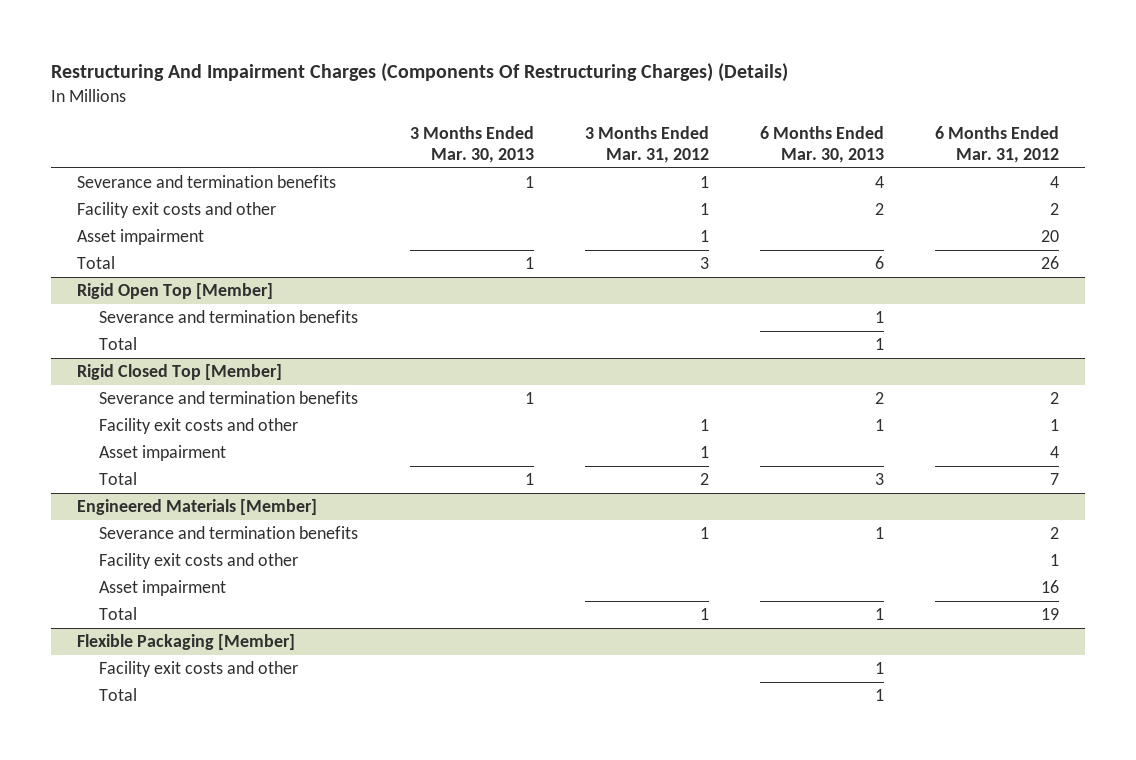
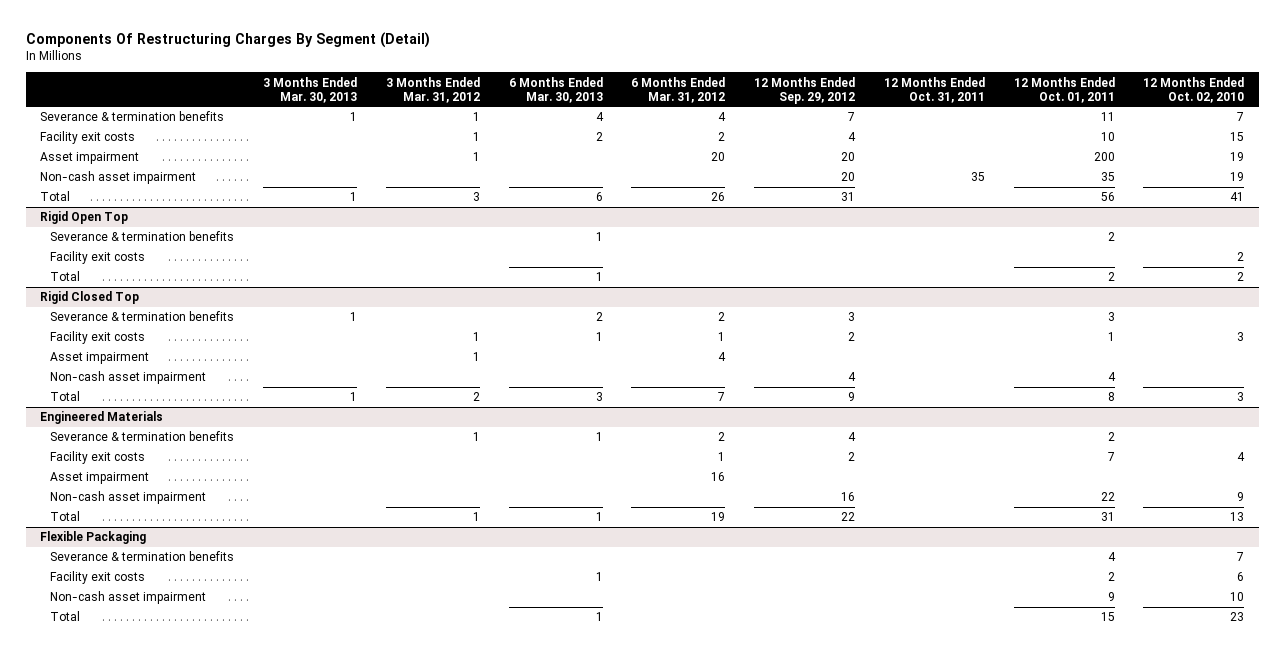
[51,63,789,83] Restructuring And Impairment Charges (Components Of Restructuring Charges) (Details) -> [25,32,430,49] Components Of Restructuring Charges By Segment (Detail)
none -> [754,76,856,104] 12 Months Ended Sep. 29, 2012
none -> [883,76,985,103] 12 Months Ended Oct. 31, 2011
none -> [1013,76,1115,103] 12 Months Ended Oct. 01, 2011
none -> [1143,76,1245,103] 12 Months Ended Oct. 02, 2010
[76,175,336,189] Severance and termination benefits -> [40,111,225,122] Severance & termination benefits
[76,202,276,219] Facility exit costs and other -> [40,131,136,145] Facility exit costs
none -> [40,171,197,185] Non-cash asset impairment
[76,283,273,300] Rigid Open Top [Member] -> [40,211,129,225] Rigid Open Top
[99,310,359,324] Severance and termination benefits -> [50,231,235,242] Severance & termination benefits
none -> [50,251,146,265] Facility exit costs
[76,364,282,381] Rigid Closed Top [Member] -> [40,291,140,305] Rigid Closed Top
[99,391,359,405] Severance and termination benefits -> [50,311,235,322] Severance & termination benefits
[99,418,299,435] Facility exit costs and other -> [50,331,146,345] Facility exit costs
none -> [50,371,207,385] Non-cash asset impairment
[76,499,317,516] Engineered Materials [Member] -> [40,411,164,425] Engineered Materials
[99,526,359,540] Severance and termination benefits -> [50,431,235,442] Severance & termination benefits
[99,553,299,570] Facility exit costs and other -> [50,451,146,465] Facility exit costs
none -> [50,491,207,505] Non-cash asset impairment
[76,634,295,651] Flexible Packaging [Member] -> [40,531,147,545] Flexible Packaging
none -> [50,551,235,562] Severance & termination benefits
[99,661,299,678] Facility exit costs and other -> [50,571,146,585] Facility exit costs
none -> [50,591,207,605] Non-cash asset impairment

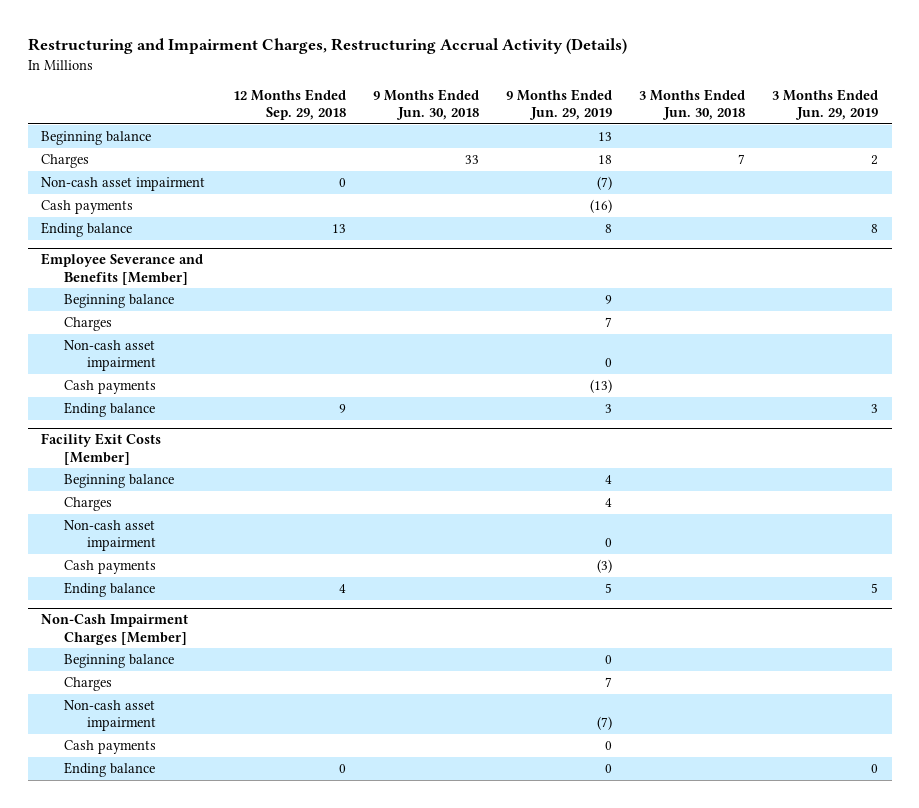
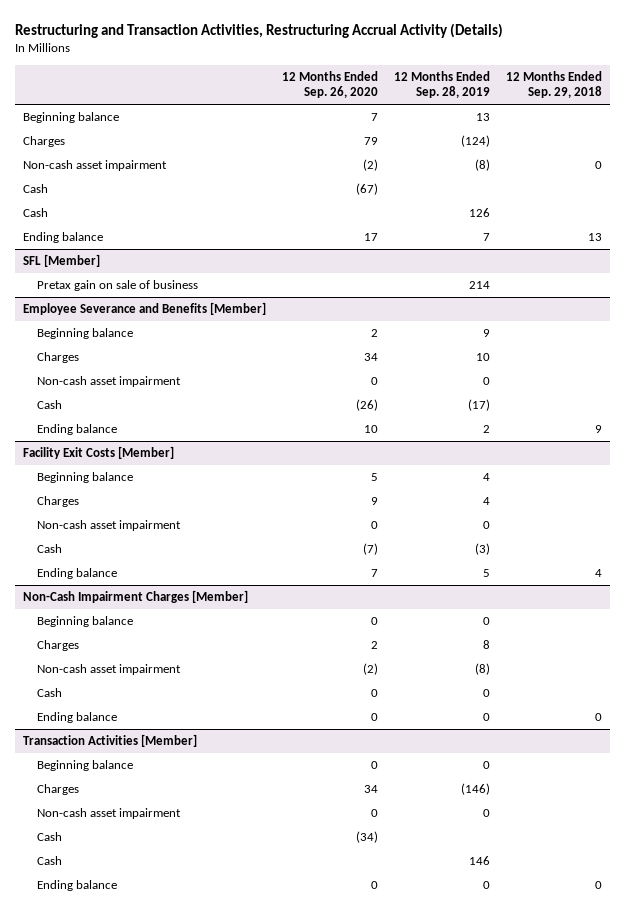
[27,38,627,55] Restructuring and Impairment Charges, Restructuring Accrual Activity (Details) -> [15,22,504,38] Restructuring and Transaction Activities, Restructuring Accrual Activity (Details)
[372,88,479,121] 9 Months Ended Jun. 30, 2018 -> none
[505,88,612,121] 9 Months Ended Jun. 29, 2019 -> none
[638,88,745,121] 3 Months Ended Jun. 30, 2018 -> none
[771,88,878,121] 3 Months Ended Jun. 29, 2019 -> none
none -> [282,71,379,99] 12 Months Ended Sep. 26, 2020
none -> [394,71,491,99] 12 Months Ended Sep. 28, 2019
[41,199,134,214] Cash payments -> [23,184,49,194] Cash
none -> [23,208,49,218] Cash
none -> [23,254,101,268] SFL [Member]
none -> [37,280,199,292] Pretax gain on sale of business
[64,379,157,394] Cash payments -> [37,400,63,410] Cash
[64,559,157,574] Cash payments -> [37,544,63,554] Cash
[64,739,157,754] Cash payments -> [37,688,63,698] Cash
none -> [23,734,198,748] Transaction Activities [Member]
none -> [37,760,134,772] Beginning balance
none -> [37,784,80,796] Charges
none -> [37,808,182,820] Non-cash asset impairment
none -> [37,832,63,842] Cash
none -> [37,856,63,866] Cash
none -> [37,880,118,892] Ending balance

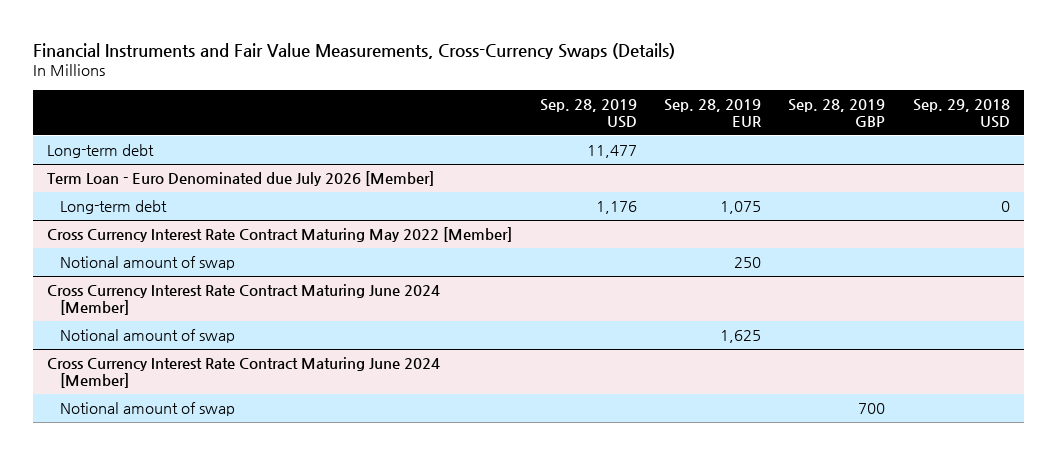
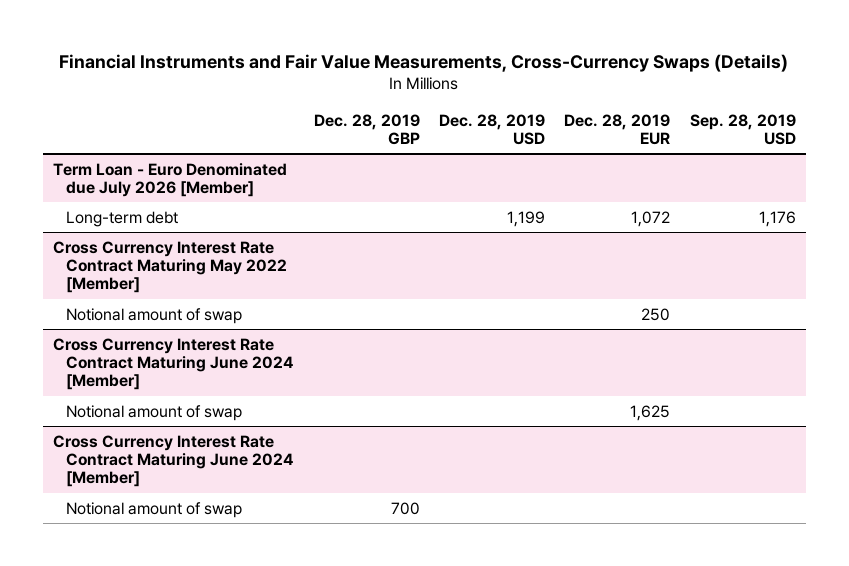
[664,98,763,128] Sep. 28, 2019 EUR -> none
[788,98,886,128] Sep. 28, 2019 GBP -> none
[912,98,1010,129] Sep. 29, 2018 USD -> none
none -> [313,113,420,145] Dec. 28, 2019 GBP
none -> [439,113,546,145] Dec. 28, 2019 USD
none -> [564,113,671,145] Dec. 28, 2019 EUR
[47,144,155,159] Long-term debt -> none

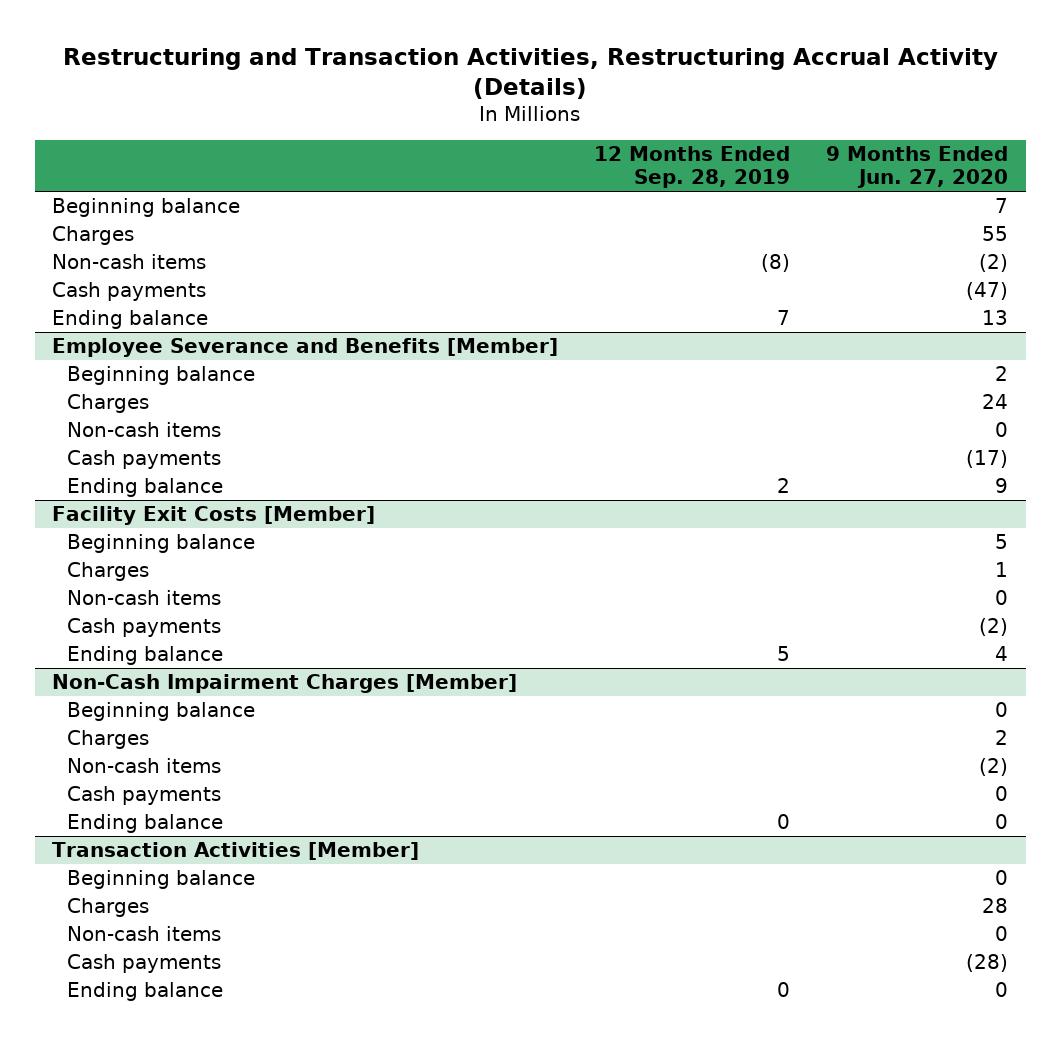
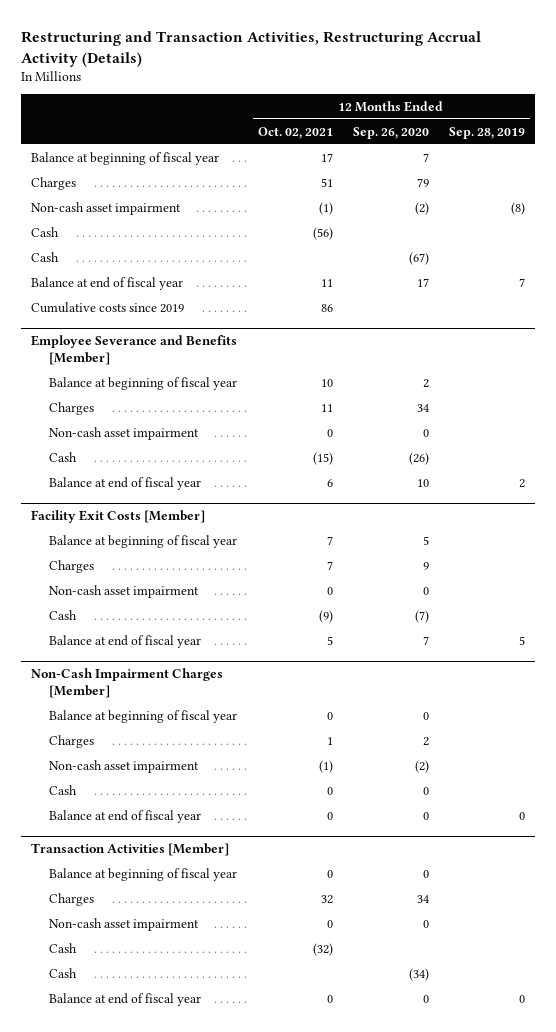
[826,146,1009,189] 9 Months Ended Jun. 27, 2020 -> none
none -> [257,126,333,139] Oct. 02, 2021
none -> [352,126,429,139] Sep. 26, 2020
[52,198,241,218] Beginning balance -> [31,151,220,165] Balance at beginning of fiscal year
[52,254,207,270] Non-cash items -> [31,201,182,215] Non-cash asset impairment
[52,282,207,302] Cash payments -> [31,226,60,237] Cash
none -> [31,251,60,262] Cash
[52,310,209,330] Ending balance -> [31,276,184,290] Balance at end of fiscal year
none -> [31,301,185,313] Cumulative costs since 2019
[67,366,256,386] Beginning balance -> [49,376,238,390] Balance at beginning of fiscal year
[67,422,222,438] Non-cash items -> [49,426,200,440] Non-cash asset impairment
[67,450,222,470] Cash payments -> [49,451,78,462] Cash
[67,478,224,498] Ending balance -> [49,476,202,490] Balance at end of fiscal year
[67,534,256,554] Beginning balance -> [49,534,238,548] Balance at beginning of fiscal year
[67,590,222,606] Non-cash items -> [49,584,200,598] Non-cash asset impairment
[67,618,222,638] Cash payments -> [49,609,78,620] Cash
[67,646,224,666] Ending balance -> [49,634,202,648] Balance at end of fiscal year
[67,702,256,722] Beginning balance -> [49,709,238,723] Balance at beginning of fiscal year
[67,758,222,774] Non-cash items -> [49,759,200,773] Non-cash asset impairment
[67,786,222,806] Cash payments -> [49,784,78,795] Cash
[67,814,224,834] Ending balance -> [49,809,202,823] Balance at end of fiscal year
[67,870,256,890] Beginning balance -> [49,867,238,881] Balance at beginning of fiscal year
[67,926,222,942] Non-cash items -> [49,917,200,931] Non-cash asset impairment
[67,954,222,974] Cash payments -> [49,942,78,953] Cash
none -> [49,967,78,978] Cash
[67,982,224,1002] Ending balance -> [49,992,202,1006] Balance at end of fiscal year

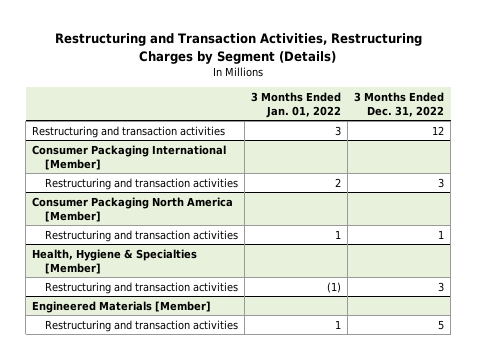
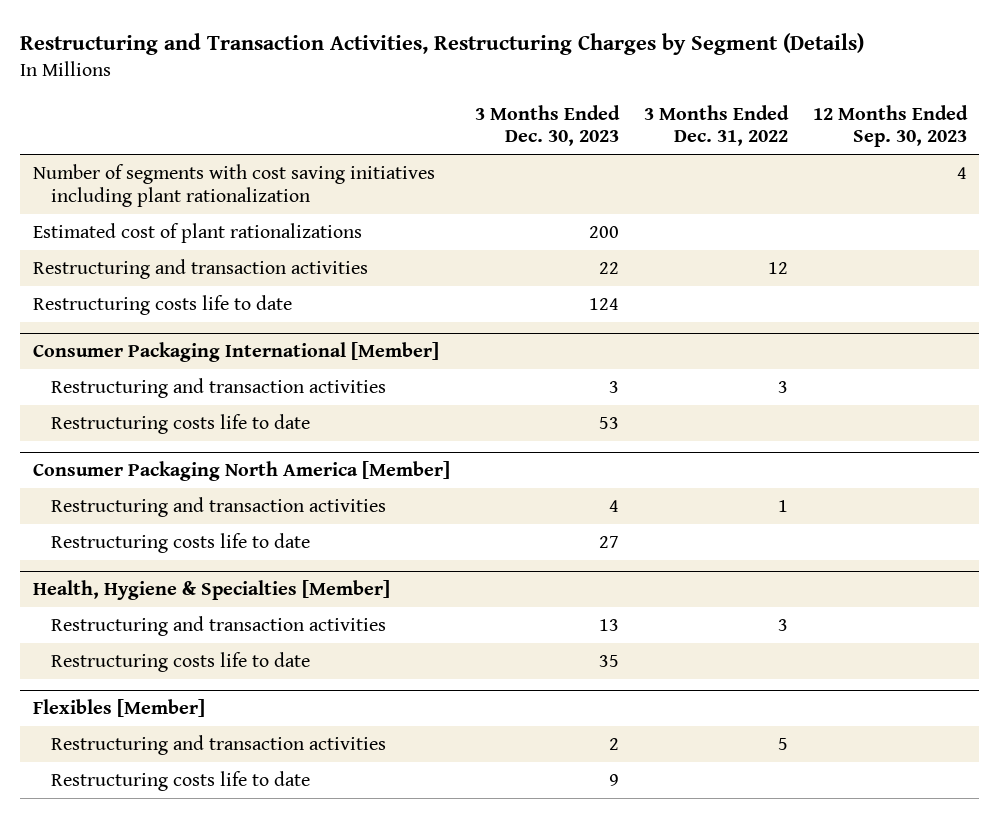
[251,91,342,118] 3 Months Ended Jan. 01, 2022 -> none
none -> [474,104,620,147] 3 Months Ended Dec. 30, 2023
none -> [812,104,968,148] 12 Months Ended Sep. 30, 2023
none -> [32,163,435,207] Number of segments with cost saving initiatives including plant rationalization
none -> [32,222,362,243] Estimated cost of plant rationalizations
none -> [32,294,292,315] Restructuring costs life to date
none -> [50,413,310,434] Restructuring costs life to date
none -> [50,532,310,553] Restructuring costs life to date
none -> [50,651,310,672] Restructuring costs life to date
[32,300,212,313] Engineered Materials [Member] -> [32,699,205,718] Flexibles [Member]
none -> [50,770,310,791] Restructuring costs life to date

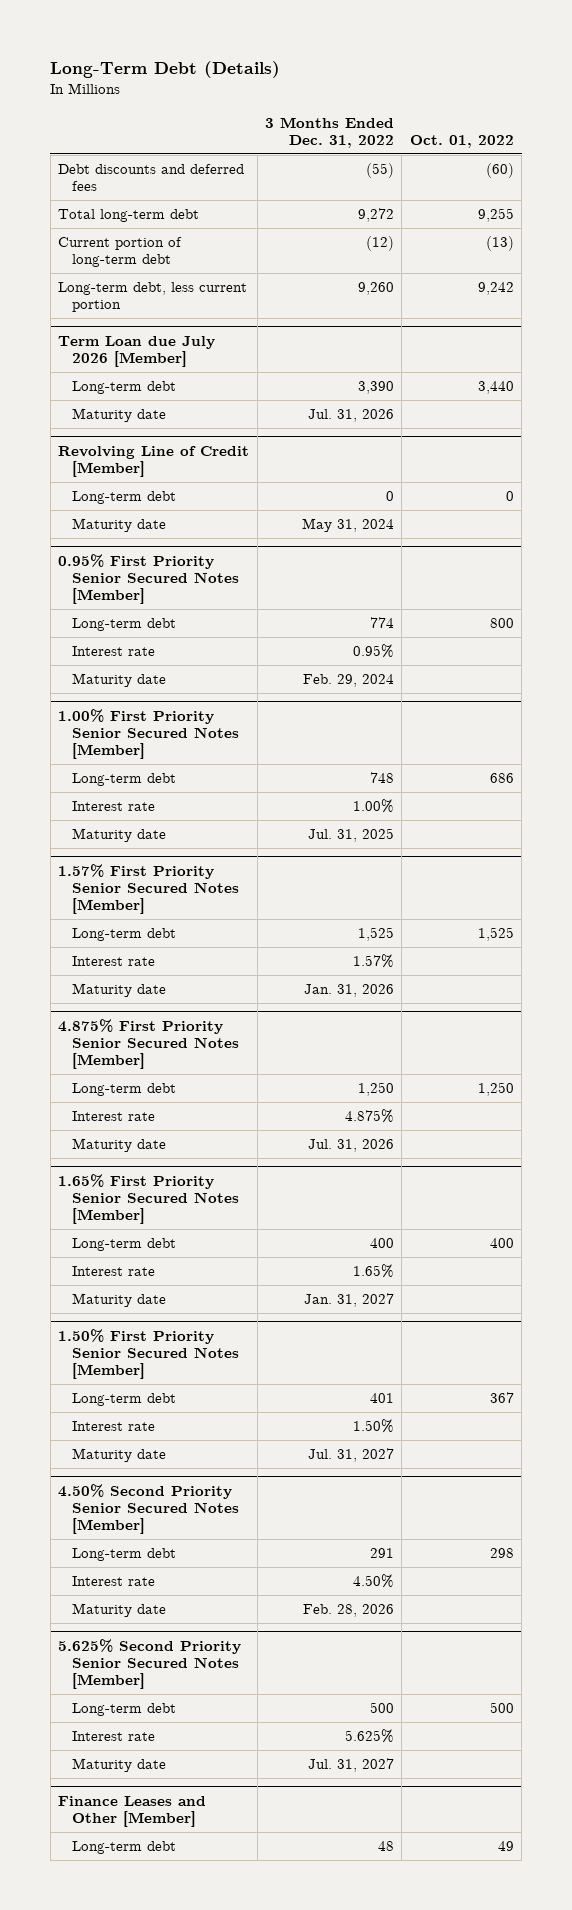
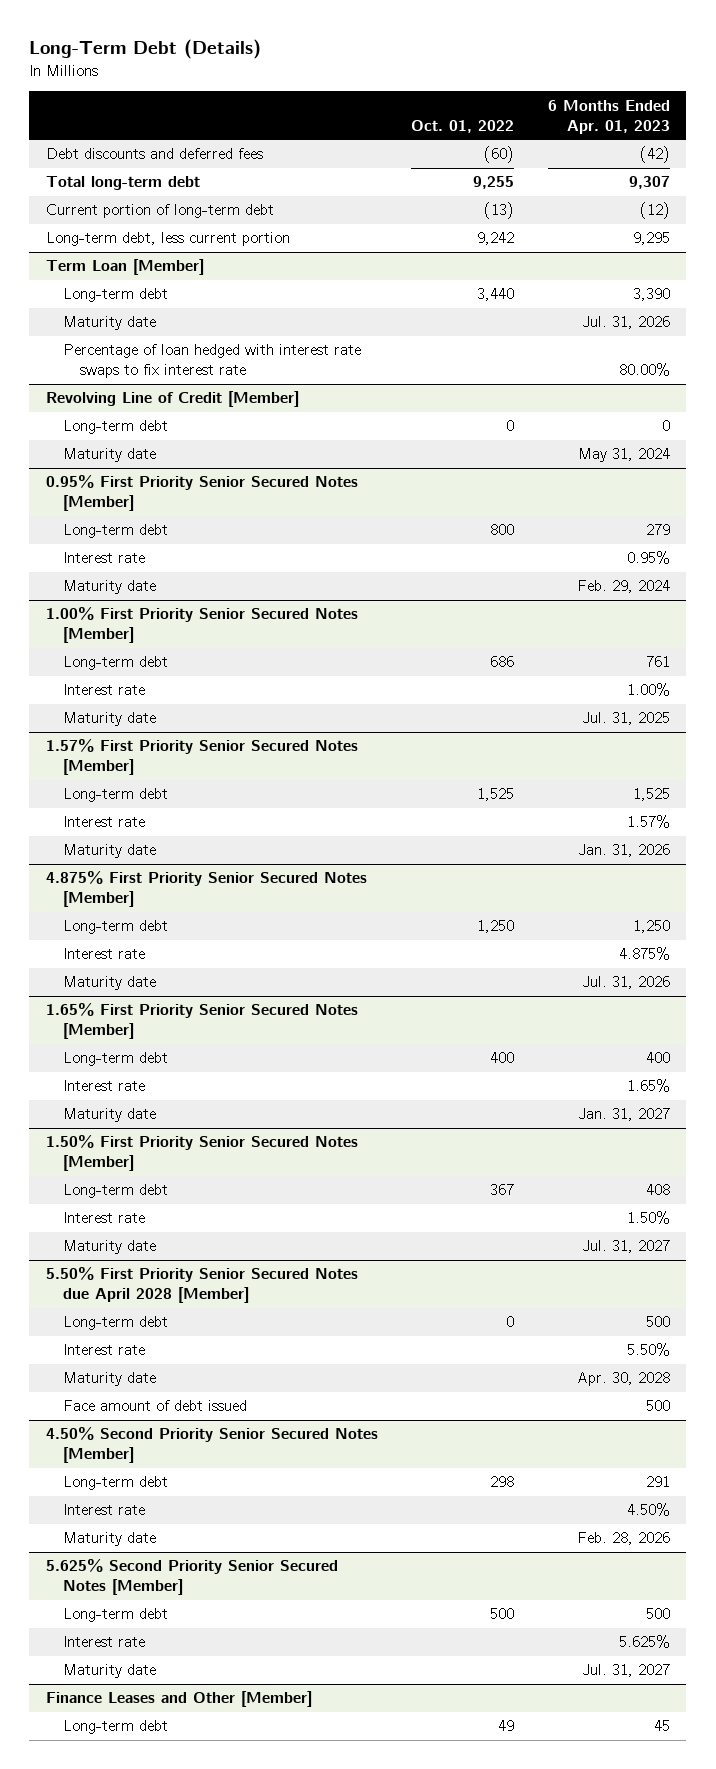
[265,116,395,149] 3 Months Ended Dec. 31, 2022 -> none
none -> [547,99,670,134] 6 Months Ended Apr. 01, 2023
[58,335,216,368] Term Loan due July 2026 [Member] -> [46,259,205,276] Term Loan [Member]
none -> [62,344,361,379] Percentage of loan hedged with interest rate swaps to fix interest rate
none -> [46,1267,359,1304] 5.50% First Priority Senior Secured Notes due April 2028 [Member]
none -> [62,1316,168,1331] Long-term debt
none -> [62,1344,145,1356] Interest rate
none -> [62,1372,156,1387] Maturity date
none -> [62,1400,247,1412] Face amount of debt issued

